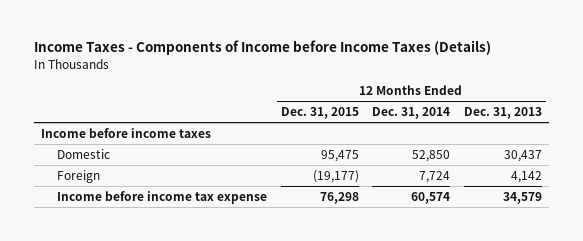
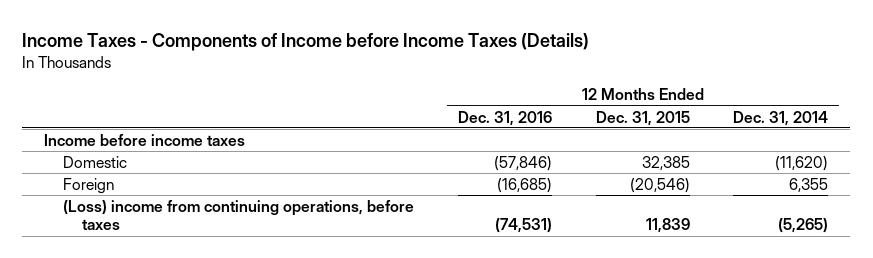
[464,107,543,120] Dec. 31, 2013 -> none
none -> [457,110,552,126] Dec. 31, 2016
[320,149,359,162] 95,475 -> [641,155,690,170] 32,385
[412,149,451,162] 52,850 -> [775,155,829,171] (11,620)
[312,169,359,183] (19,177) -> [629,177,690,193] (20,546)
[419,170,451,183] 7,724 -> [789,177,829,192] 6,355
[56,190,267,204] Income before income tax expense -> [63,199,415,231] (Loss) income from continuing operations, before taxes
[319,191,359,204] 76,298 -> [645,218,690,234] 11,839
[411,191,451,204] 60,574 -> [778,218,829,234] (5,265)

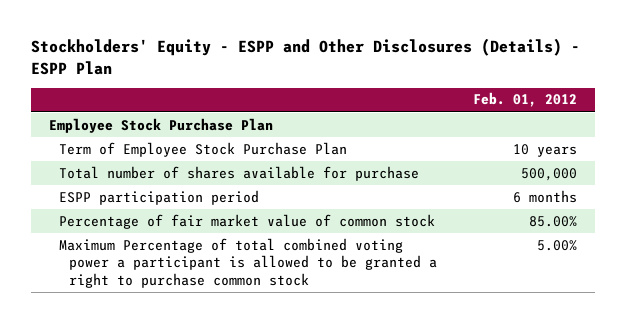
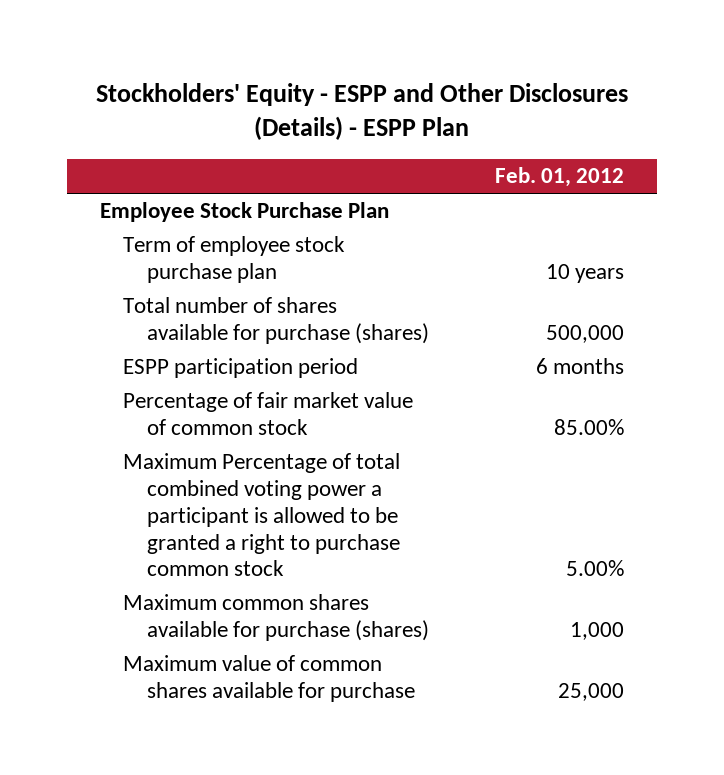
[59,141,348,157] Term of Employee Stock Purchase Plan -> [123,236,346,284] Term of employee stock purchase plan
[59,165,420,181] Total number of shares available for purchase -> [123,297,429,345] Total number of shares available for purchase (shares)
none -> [123,594,429,642] Maximum common shares available for purchase (shares)
none -> [123,655,415,703] Maximum value of common shares available for purchase

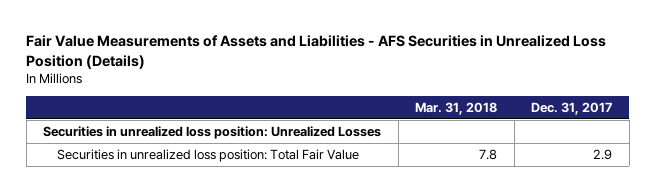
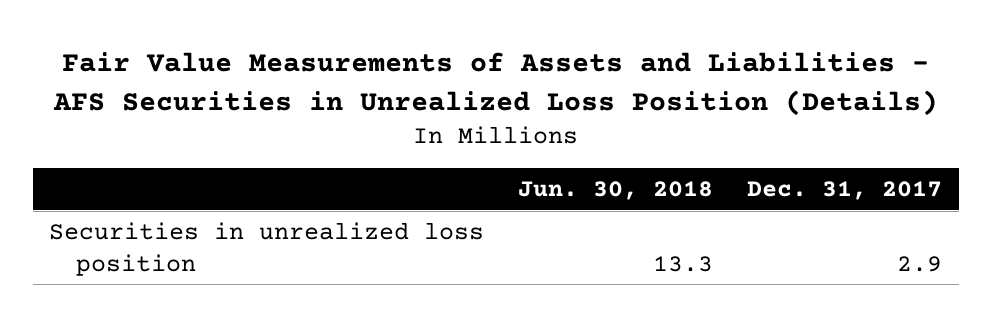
[415,102,498,116] Mar. 31, 2018 -> none
none -> [518,181,714,201] Jun. 30, 2018
[43,125,382,139] Securities in unrealized loss position: Unrealized Losses -> none
[56,148,359,162] Securities in unrealized loss position: Total Fair Value -> [49,222,485,276] Securities in unrealized loss position

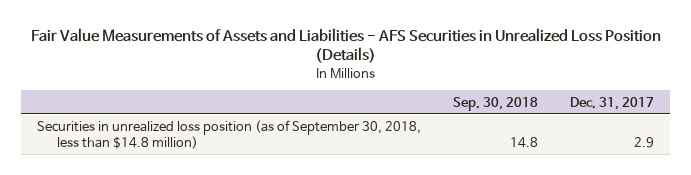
[518,181,714,201] Jun. 30, 2018 -> none
none -> [453,96,539,111] Sep. 30, 2018
[49,222,485,276] Securities in unrealized loss position -> [37,120,422,149] Securities in unrealized loss position (as of September 30, 2018, less than $14.8 million)

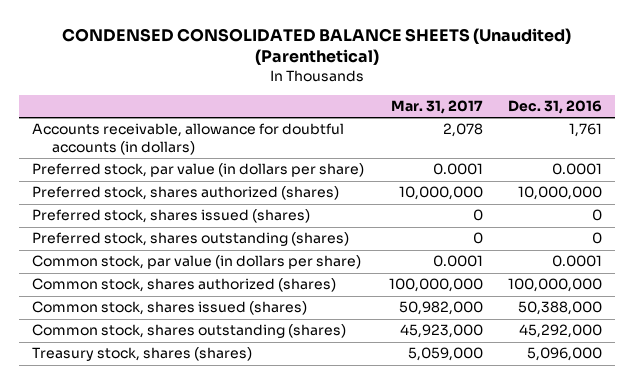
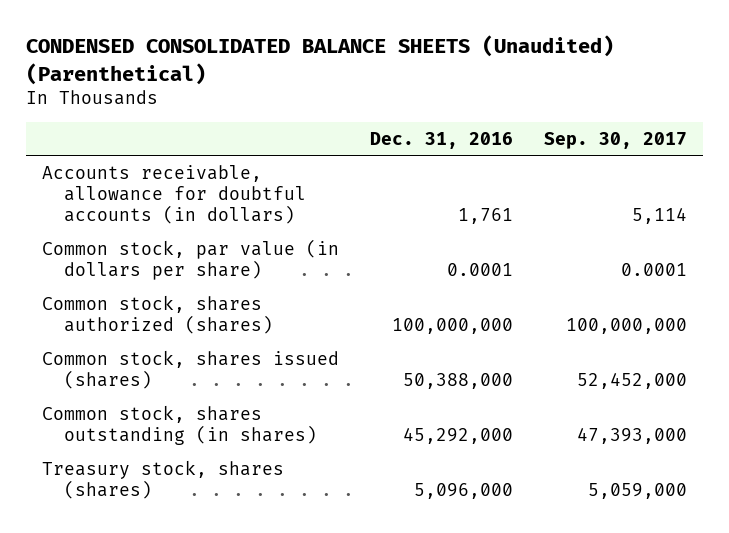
[390,100,483,115] Mar. 31, 2017 -> none
none -> [544,131,688,149] Sep. 30, 2017
[31,163,364,178] Preferred stock, par value (in dollars per share) -> none
[31,186,339,201] Preferred stock, shares authorized (shares) -> none
[31,209,310,224] Preferred stock, shares issued (shares) -> none
[31,232,349,247] Preferred stock, shares outstanding (shares) -> none
[31,324,346,339] Common stock, shares outstanding (shares) -> [41,404,317,446] Common stock, shares outstanding (in shares)

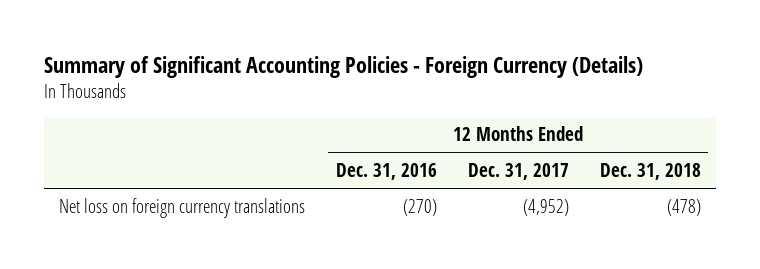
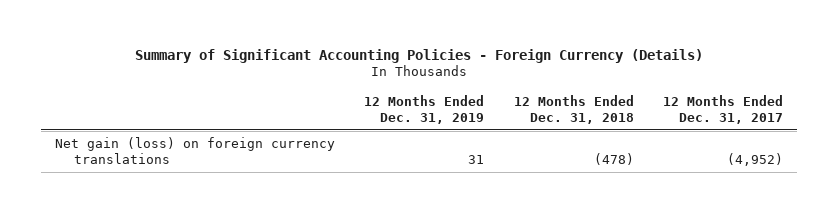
[336,162,438,180] Dec. 31, 2016 -> none
none -> [364,94,485,124] 12 Months Ended Dec. 31, 2019
[59,198,306,219] Net loss on foreign currency translations -> [55,137,336,164] Net gain (loss) on foreign currency translations

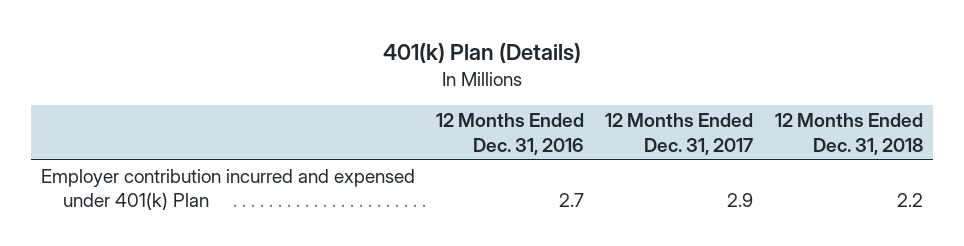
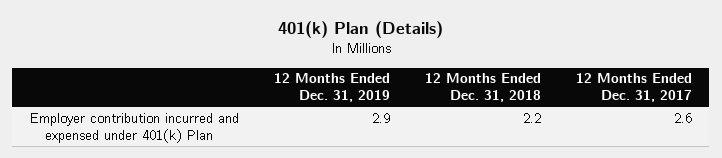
[436,113,585,155] 12 Months Ended Dec. 31, 2016 -> none
none -> [273,73,390,103] 12 Months Ended Dec. 31, 2019
[727,193,754,208] 2.9 -> [673,112,692,123] 2.6

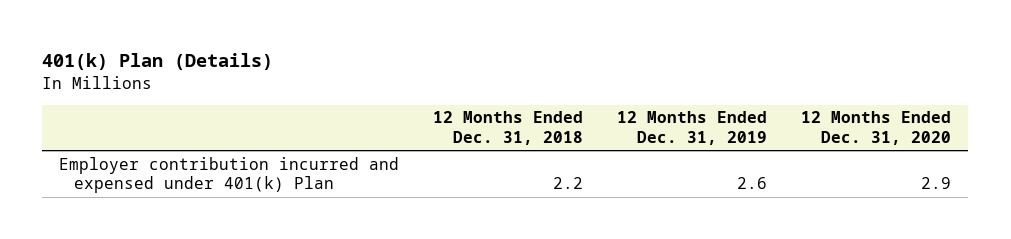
[575,73,692,103] 12 Months Ended Dec. 31, 2017 -> none
none -> [801,111,952,146] 12 Months Ended Dec. 31, 2020
[371,112,390,123] 2.9 -> [737,177,768,190] 2.6

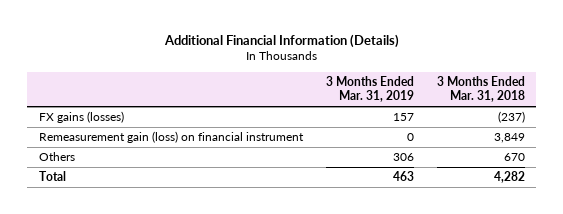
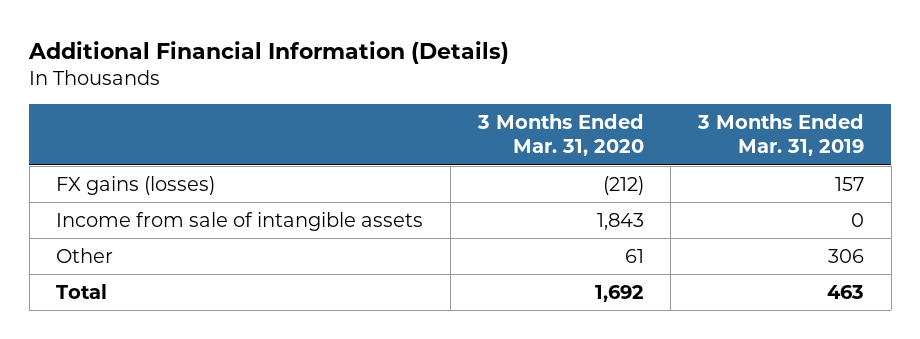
[436,75,525,103] 3 Months Ended Mar. 31, 2018 -> none
none -> [476,114,644,157] 3 Months Ended Mar. 31, 2020
[38,131,304,144] Remeasurement gain (loss) on financial instrument -> none
none -> [56,211,424,231] Income from sale of intangible assets
[38,152,75,162] Others -> [56,247,114,263] Other

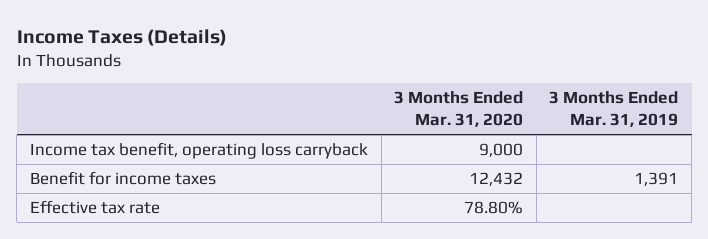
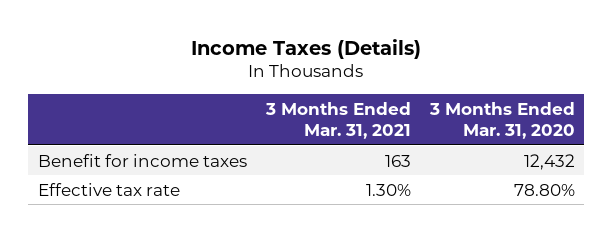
[549,91,679,128] 3 Months Ended Mar. 31, 2019 -> none
none -> [264,101,411,140] 3 Months Ended Mar. 31, 2021
[29,142,368,160] Income tax benefit, operating loss carryback -> none

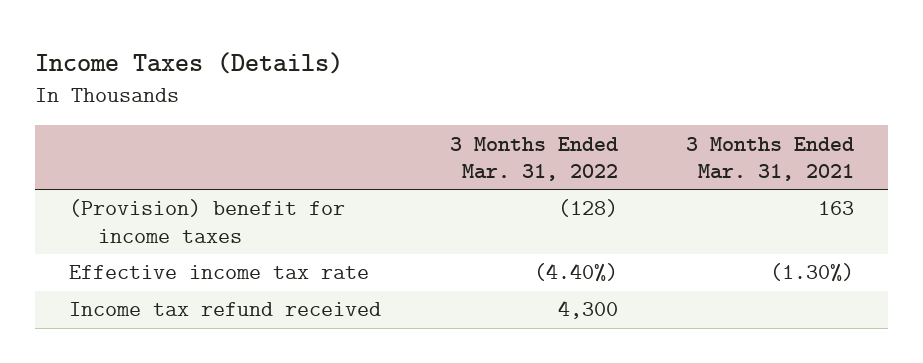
[428,101,575,140] 3 Months Ended Mar. 31, 2020 -> none
none -> [449,136,618,181] 3 Months Ended Mar. 31, 2022
[37,153,247,167] Benefit for income taxes -> [69,199,346,243] (Provision) benefit for income taxes
[37,182,180,196] Effective tax rate -> [69,265,370,280] Effective income tax rate
[365,183,411,196] 1.30% -> [769,263,854,283] (1.30%)
none -> [69,302,382,317] Income tax refund received

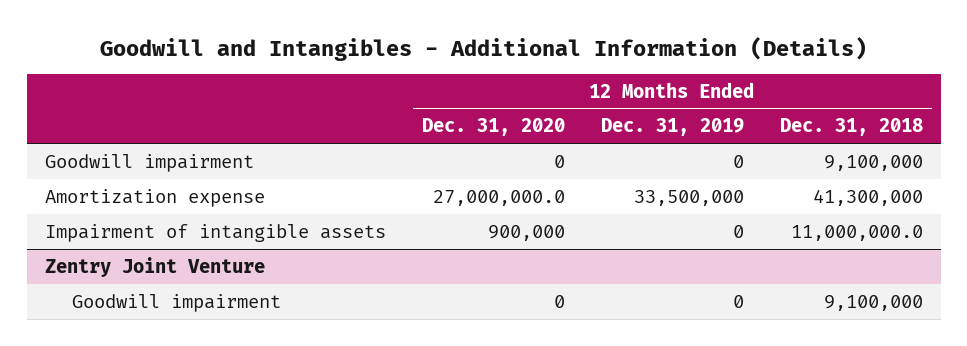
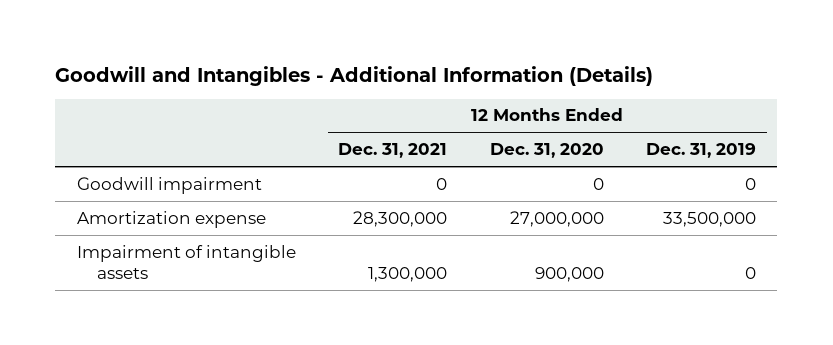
[779,118,923,137] Dec. 31, 2018 -> none
none -> [338,143,448,159] Dec. 31, 2021
[432,189,565,206] 27,000,000.0 -> [509,210,604,227] 27,000,000
[44,256,265,277] Zentry Joint Venture -> none
[72,293,282,312] Goodwill impairment -> none

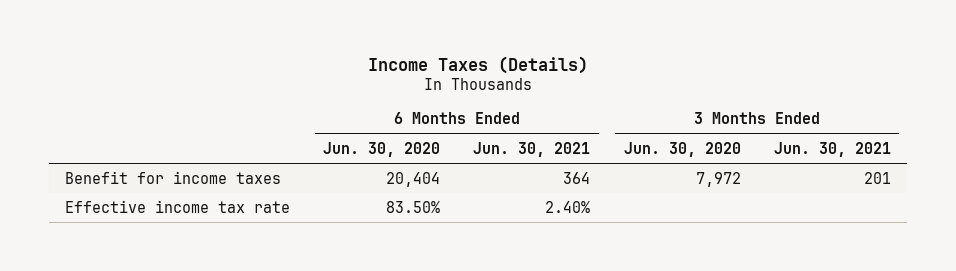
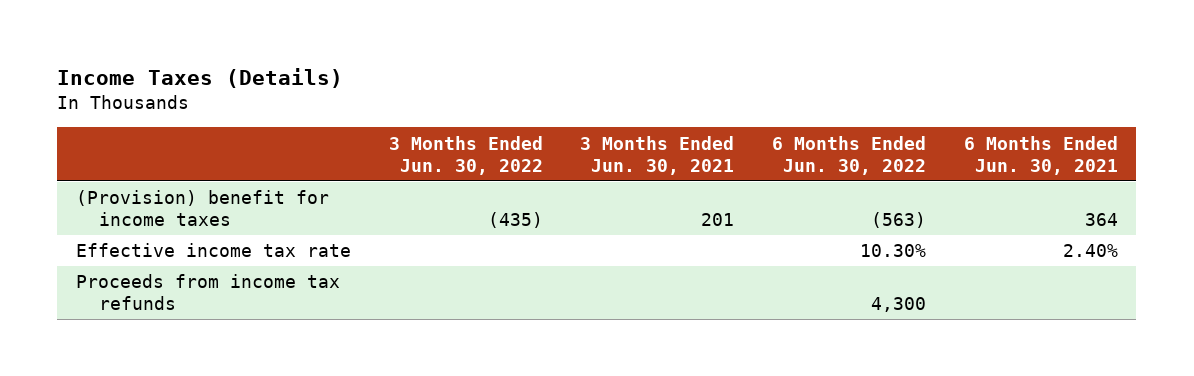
[323,141,441,157] Jun. 30, 2020 -> none
[623,141,741,157] Jun. 30, 2020 -> none
none -> [388,135,543,175] 3 Months Ended Jun. 30, 2022
none -> [771,135,926,175] 6 Months Ended Jun. 30, 2022
[65,170,282,184] Benefit for income taxes -> [75,190,329,227] (Provision) benefit for income taxes
none -> [75,274,340,311] Proceeds from income tax refunds

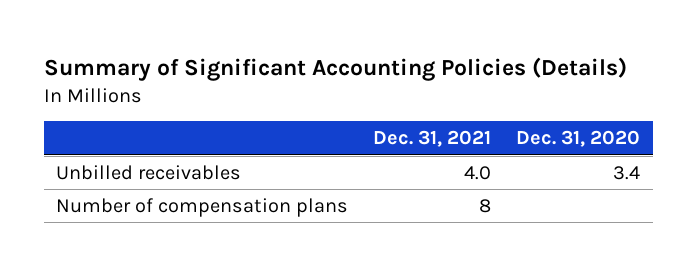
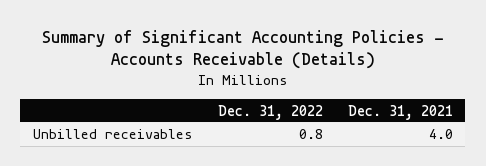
[44,56,628,81] Summary of Significant Accounting Policies (Details) -> [41,29,444,70] Summary of Significant Accounting Policies - Accounts Receivable (Details)
[516,130,641,148] Dec. 31, 2020 -> none
none -> [217,104,323,120] Dec. 31, 2022
[56,197,349,217] Number of compensation plans -> none

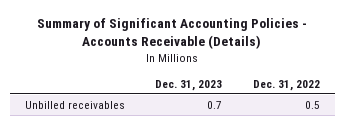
[347,104,453,120] Dec. 31, 2021 -> none
none -> [155,79,223,91] Dec. 31, 2023
[298,129,323,140] 0.8 -> [304,101,320,110] 0.5

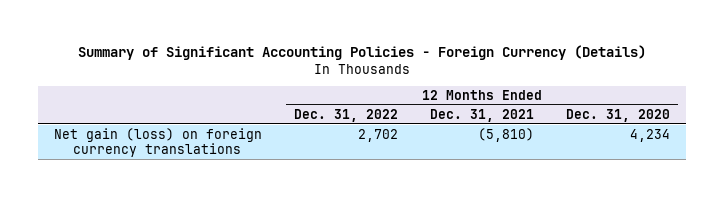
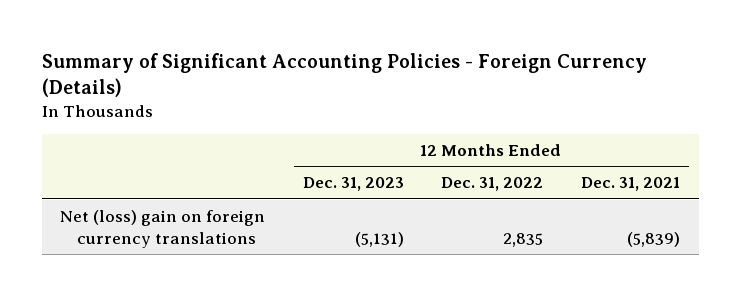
[565,108,670,122] Dec. 31, 2020 -> none
none -> [302,177,404,192] Dec. 31, 2023
[53,127,262,158] Net gain (loss) on foreign currency translations -> [60,209,266,248] Net (loss) gain on foreign currency translations
[357,128,398,142] 2,702 -> [503,232,544,247] 2,835
[477,127,534,142] (5,810) -> [626,231,680,247] (5,839)

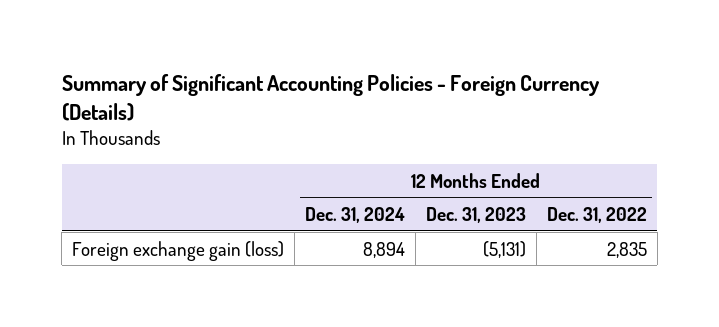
[580,177,680,192] Dec. 31, 2021 -> none
none -> [304,207,405,224] Dec. 31, 2024
[60,209,266,248] Net (loss) gain on foreign currency translations -> [72,240,285,261] Foreign exchange gain (loss)

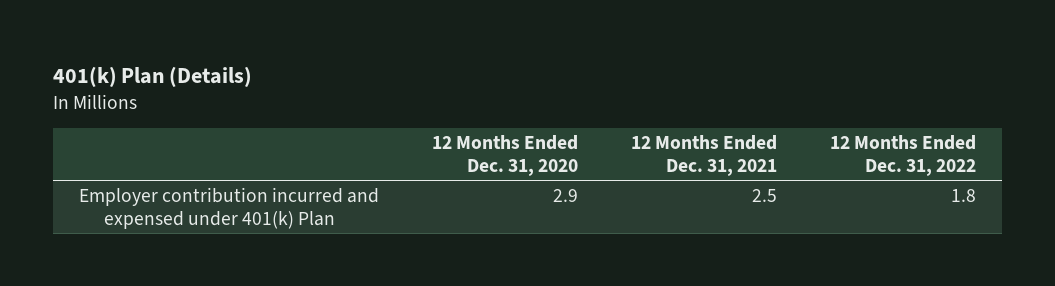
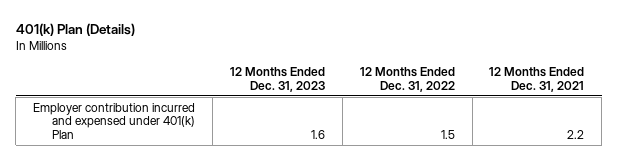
[431,135,578,176] 12 Months Ended Dec. 31, 2020 -> none
none -> [229,67,325,93] 12 Months Ended Dec. 31, 2023
[751,189,777,203] 2.5 -> [567,130,585,140] 2.2
[950,189,976,203] 1.8 -> [440,130,455,140] 1.5

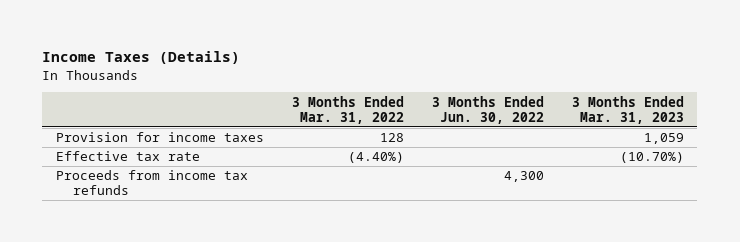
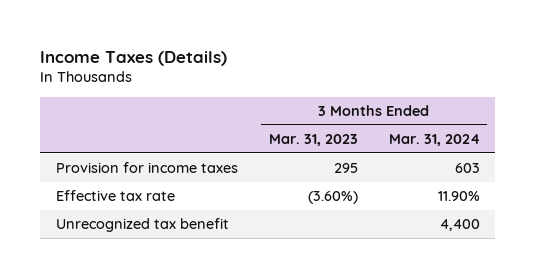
[292,95,405,124] 3 Months Ended Mar. 31, 2022 -> none
[431,95,544,124] 3 Months Ended Jun. 30, 2022 -> none
none -> [388,134,480,147] Mar. 31, 2024
[56,170,249,196] Proceeds from income tax refunds -> none
[643,133,684,145] 1,059 -> [333,163,358,174] 295
[619,152,684,164] (10.70%) -> [307,191,358,205] (3.60%)
none -> [55,218,229,233] Unrecognized tax benefit

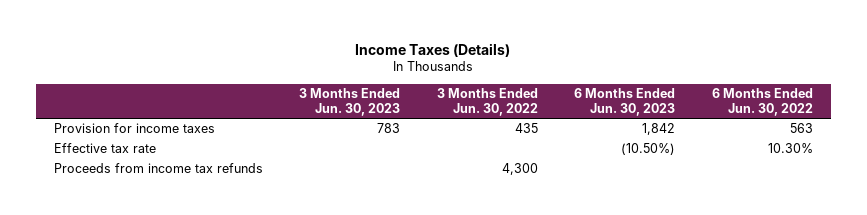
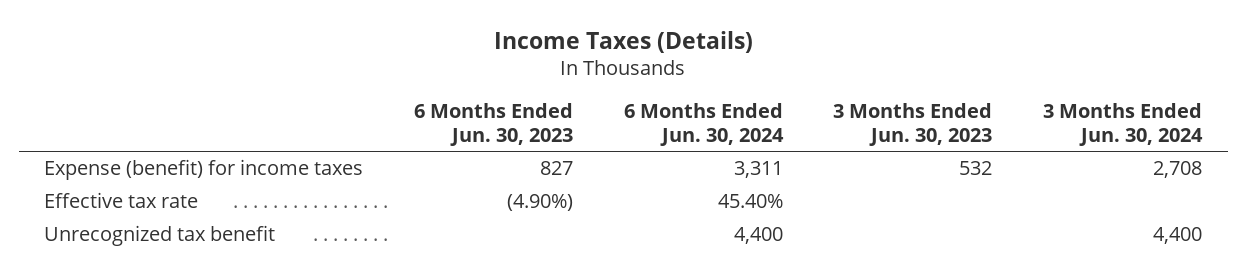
[436,87,538,116] 3 Months Ended Jun. 30, 2022 -> none
[711,87,813,116] 6 Months Ended Jun. 30, 2022 -> none
none -> [623,103,784,146] 6 Months Ended Jun. 30, 2024
none -> [1043,103,1204,146] 3 Months Ended Jun. 30, 2024
[53,163,263,174] Proceeds from income tax refunds -> none
[53,123,215,134] Provision for income taxes -> [44,159,364,181] Expense (benefit) for income taxes
[377,123,401,134] 783 -> [959,161,993,176] 532
[642,123,676,136] 1,842 -> [539,161,573,176] 827
[621,143,676,156] (10.50%) -> [506,194,573,212] (4.90%)
none -> [44,225,276,247] Unrecognized tax benefit

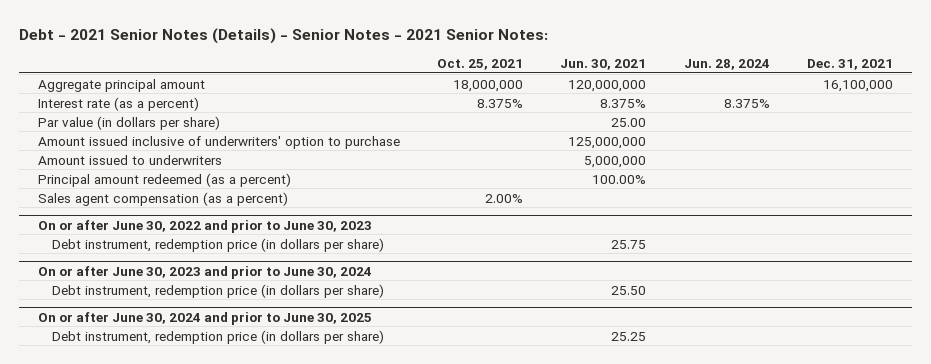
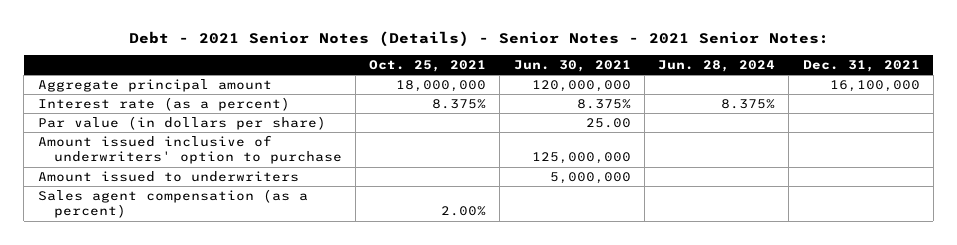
[37,172,291,187] Principal amount redeemed (as a percent) -> none
[37,219,372,233] On or after June 30, 2022 and prior to June 30, 2023 -> none
[51,237,384,252] Debt instrument, redemption price (in dollars per share) -> none
[37,265,372,279] On or after June 30, 2023 and prior to June 30, 2024 -> none
[51,283,384,298] Debt instrument, redemption price (in dollars per share) -> none
[37,311,372,325] On or after June 30, 2024 and prior to June 30, 2025 -> none
[51,329,384,344] Debt instrument, redemption price (in dollars per share) -> none

